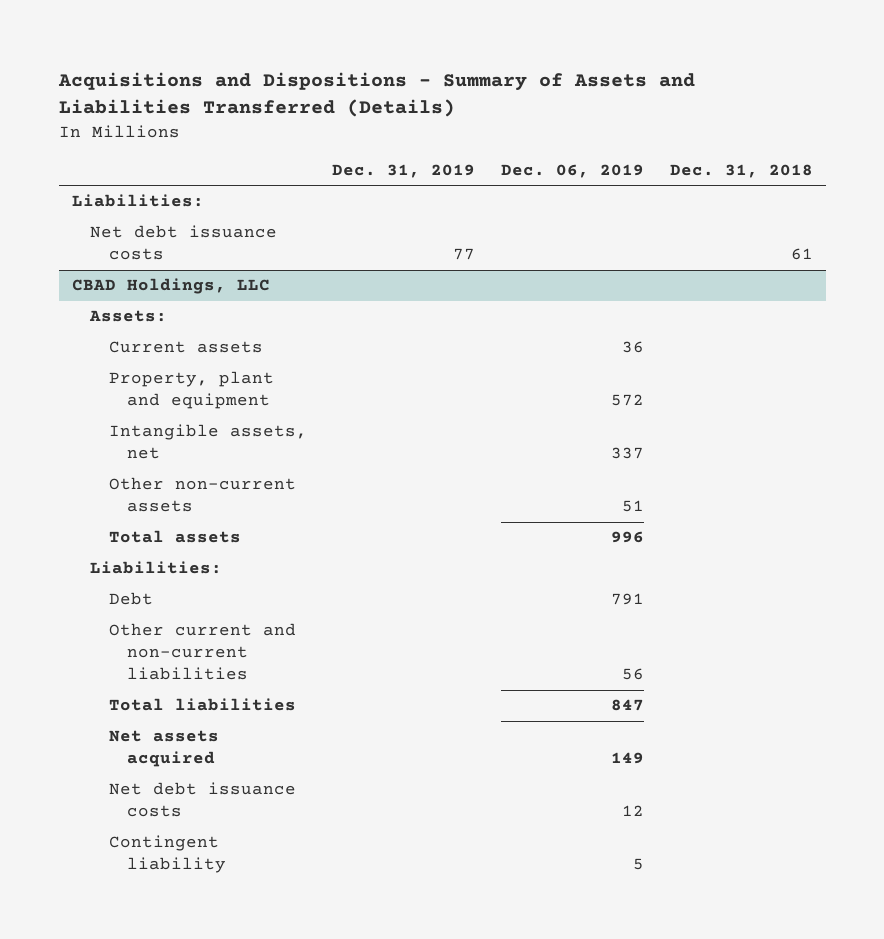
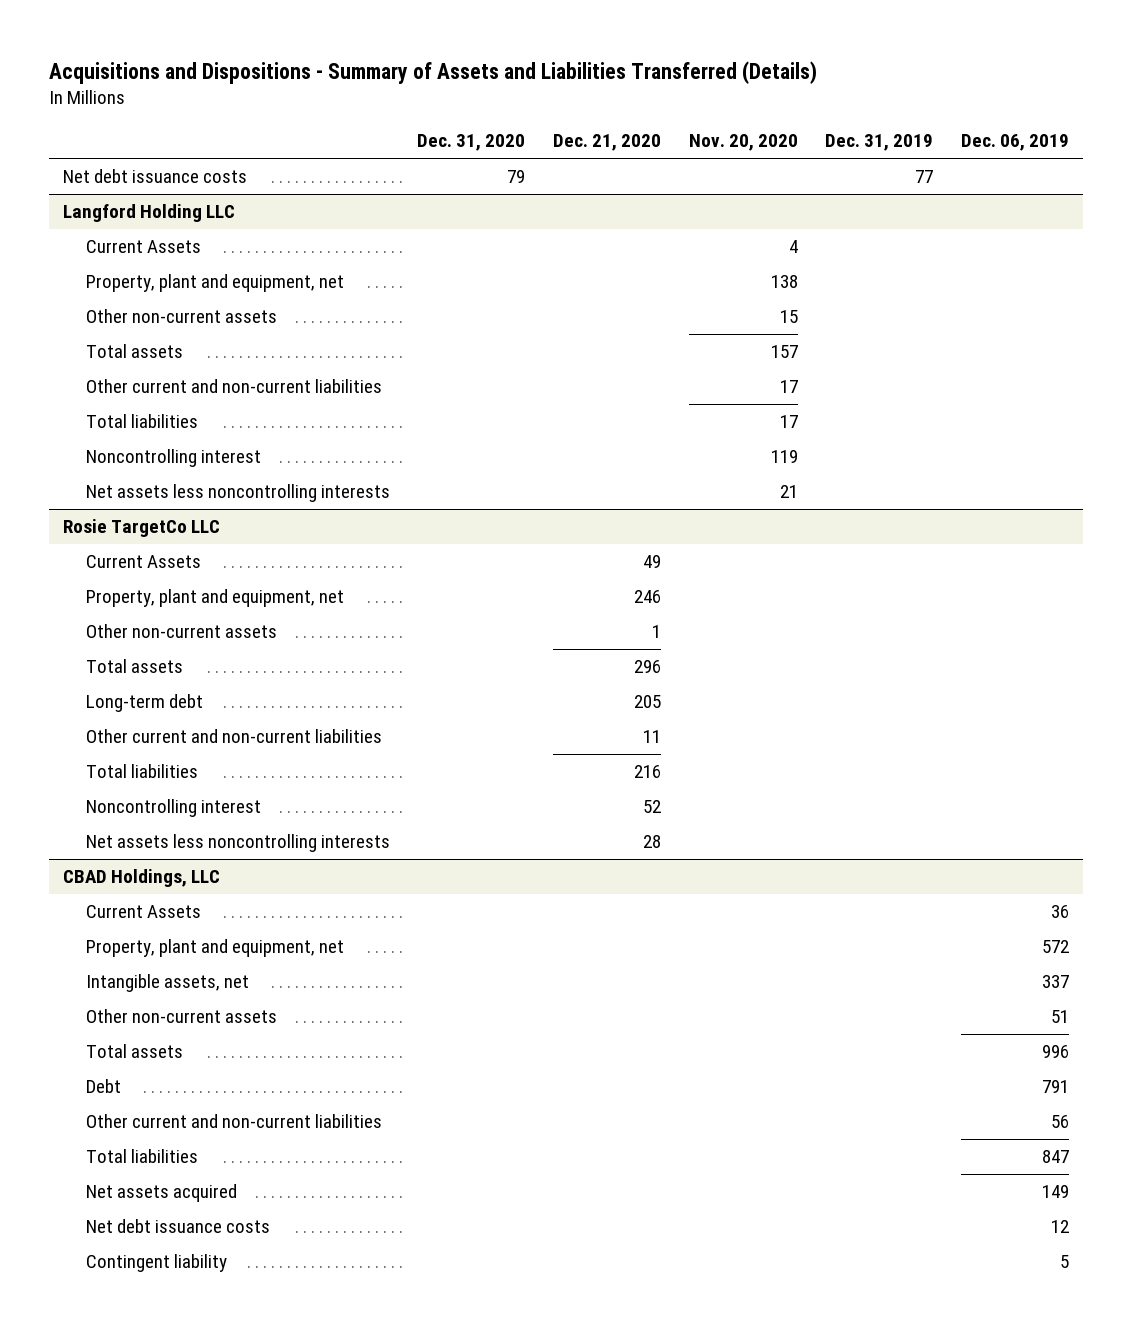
[669,163,813,178] Dec. 31, 2018 -> none
none -> [417,134,526,152] Dec. 31, 2020
none -> [553,134,662,152] Dec. 21, 2020
none -> [688,134,798,152] Nov. 20, 2020
[71,194,204,208] Liabilities: -> none
none -> [63,204,236,223] Langford Holding LLC
none -> [85,240,201,254] Current Assets
none -> [85,274,344,293] Property, plant and equipment, net
none -> [85,309,277,324] Other non-current assets
none -> [85,344,183,359] Total assets
none -> [85,379,382,394] Other current and non-current liabilities
none -> [85,414,198,429] Total liabilities
none -> [85,449,261,468] Noncontrolling interest
none -> [85,484,390,503] Net assets less noncontrolling interests
none -> [63,519,221,538] Rosie TargetCo LLC
none -> [85,555,201,569] Current Assets
none -> [85,589,344,608] Property, plant and equipment, net
none -> [85,624,277,639] Other non-current assets
none -> [85,659,183,674] Total assets
none -> [85,694,203,713] Long-term debt
none -> [85,729,382,744] Other current and non-current liabilities
none -> [85,764,198,779] Total liabilities
none -> [85,799,261,818] Noncontrolling interest
none -> [85,834,390,853] Net assets less noncontrolling interests
[89,310,168,323] Assets: -> none
[108,341,263,354] Current assets -> [85,905,201,919] Current Assets
[108,371,274,410] Property, plant and equipment -> [85,939,344,958] Property, plant and equipment, net
[90,561,223,575] Liabilities: -> none

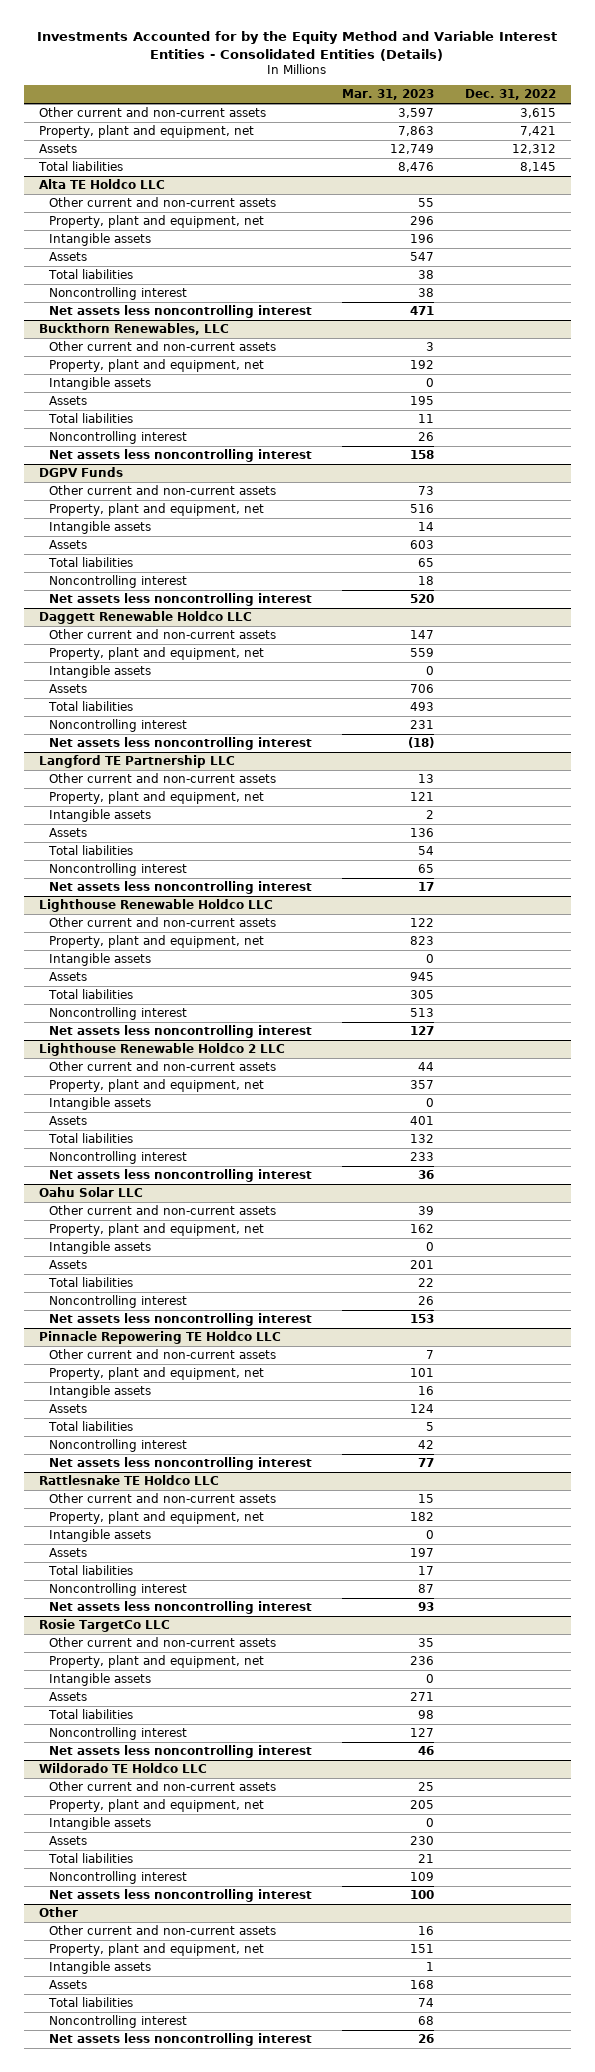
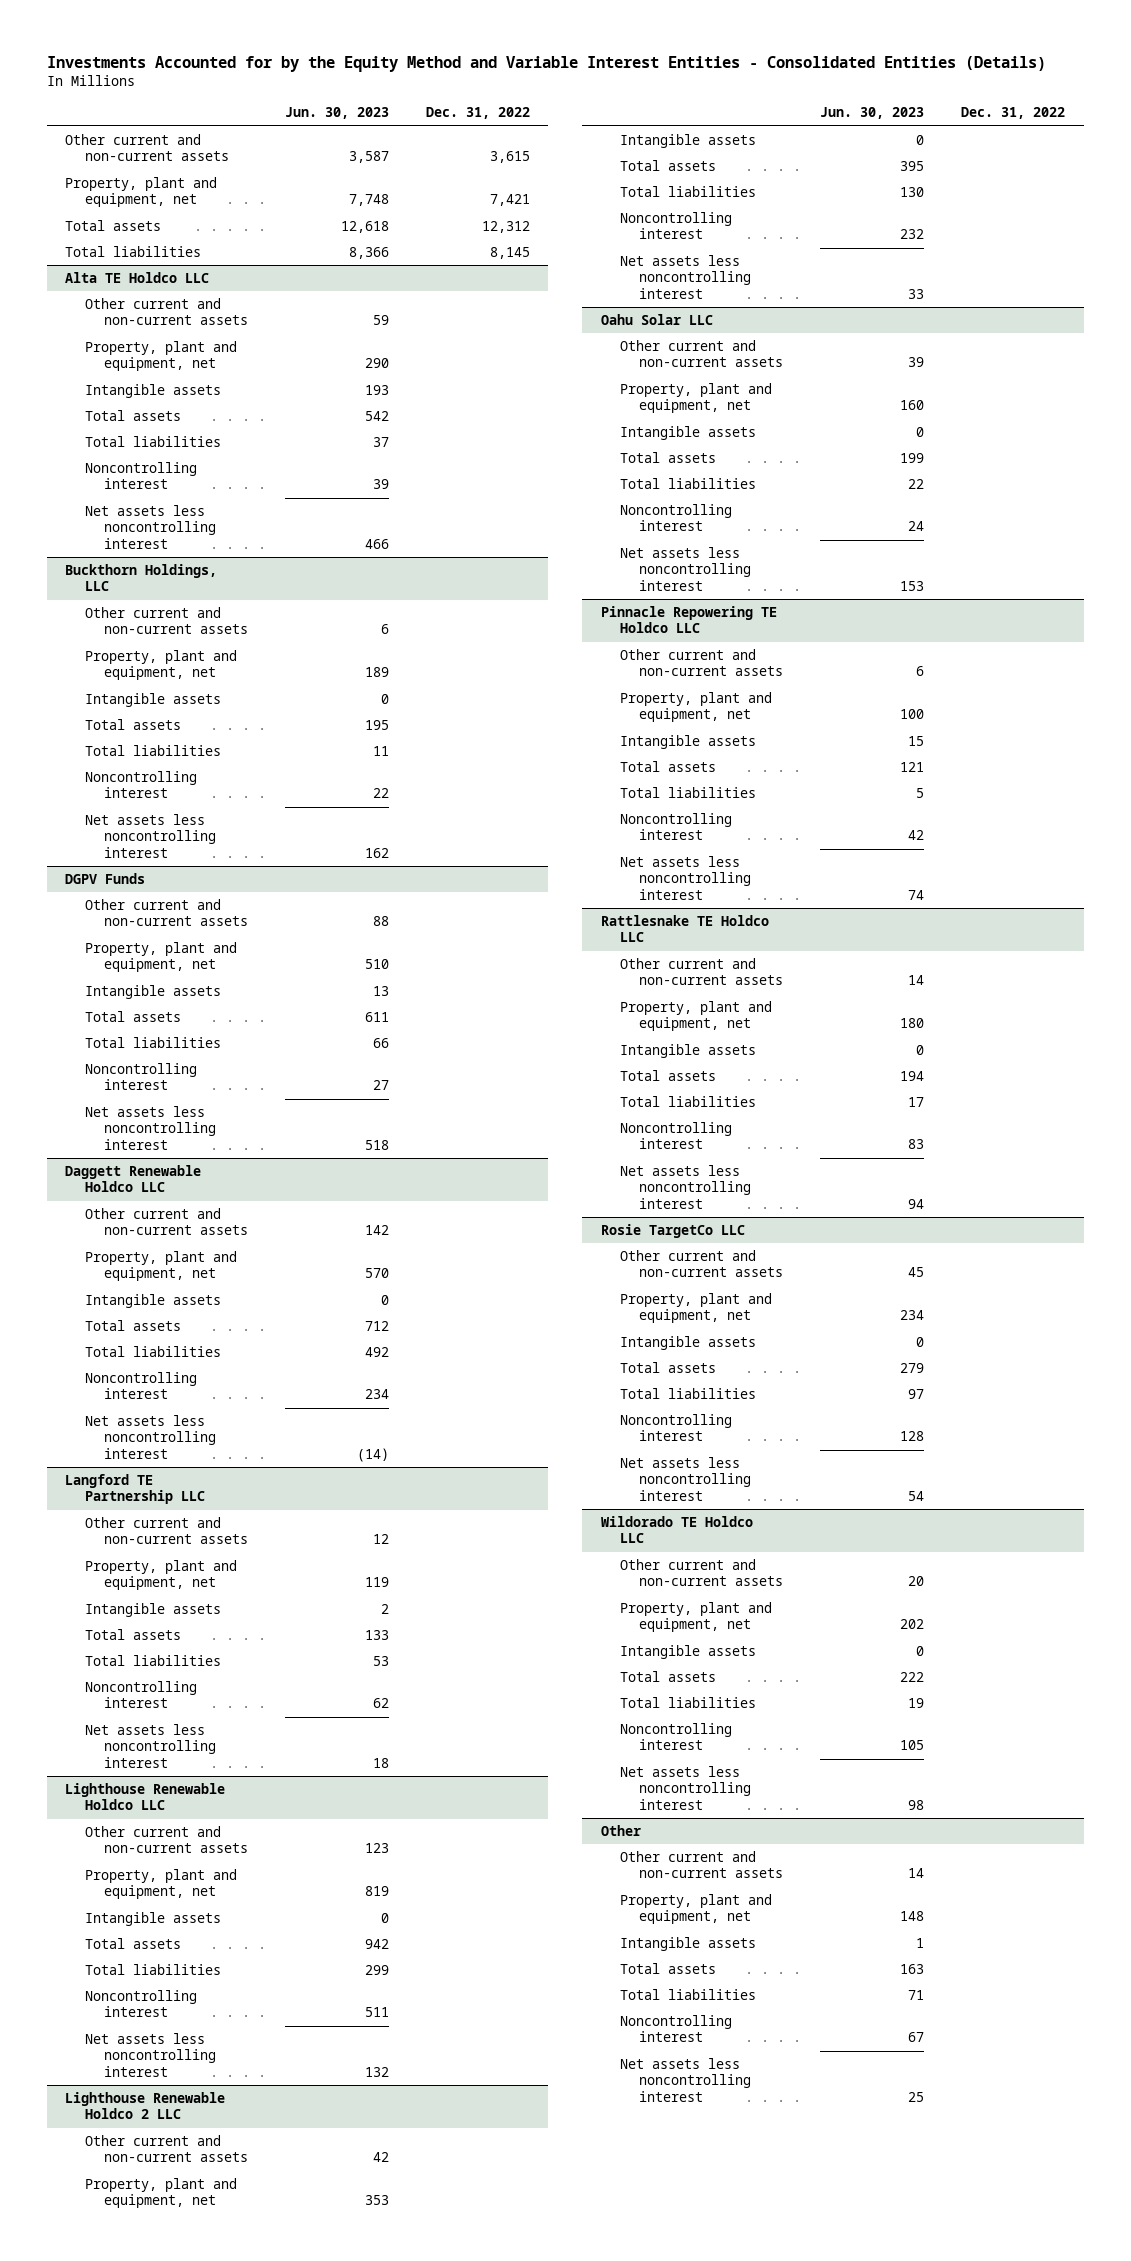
[342,89,435,101] Mar. 31, 2023 -> none
none -> [284,107,389,120] Jun. 30, 2023
[39,144,78,154] Assets -> [65,219,162,231] Total assets
[48,252,87,262] Assets -> [84,409,181,421] Total assets
[39,323,230,336] Buckthorn Renewables, LLC -> none
[48,341,276,352] Other current and non-current assets -> none
[48,359,264,373] Property, plant and equipment, net -> none
[48,377,151,391] Intangible assets -> none
[48,396,87,406] Assets -> none
[47,413,133,424] Total liabilities -> none
[48,431,187,445] Noncontrolling interest -> none
[48,449,312,463] Net assets less noncontrolling interest -> none
none -> [65,563,218,592] Buckthorn Holdings, LLC
none -> [84,606,248,635] Other current and non-current assets
none -> [84,649,237,681] Property, plant and equipment, net
none -> [84,692,221,707] Intangible assets
none -> [84,718,181,730] Total assets
none -> [84,744,221,756] Total liabilities
none -> [84,770,197,799] Noncontrolling interest
none -> [84,813,216,859] Net assets less noncontrolling interest
[48,540,87,550] Assets -> [84,1010,181,1022] Total assets
[48,684,87,694] Assets -> [84,1319,181,1331] Total assets
[48,828,87,838] Assets -> [84,1628,181,1640] Total assets
[48,972,87,982] Assets -> [84,1937,181,1949] Total assets
[48,1116,87,1126] Assets -> [619,159,716,171] Total assets
[48,1260,87,1270] Assets -> [619,451,716,463] Total assets
[48,1404,87,1414] Assets -> [619,760,716,772] Total assets
[48,1548,87,1558] Assets -> [619,1069,716,1081] Total assets
[48,1692,87,1702] Assets -> [619,1361,716,1373] Total assets
[48,1836,87,1846] Assets -> [619,1670,716,1682] Total assets
[48,1980,87,1990] Assets -> [619,1962,716,1974] Total assets

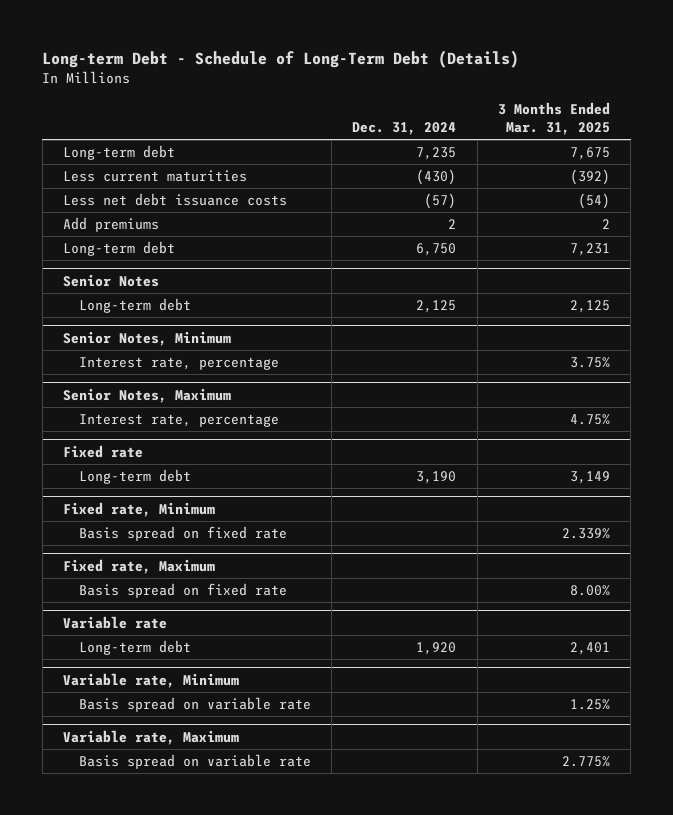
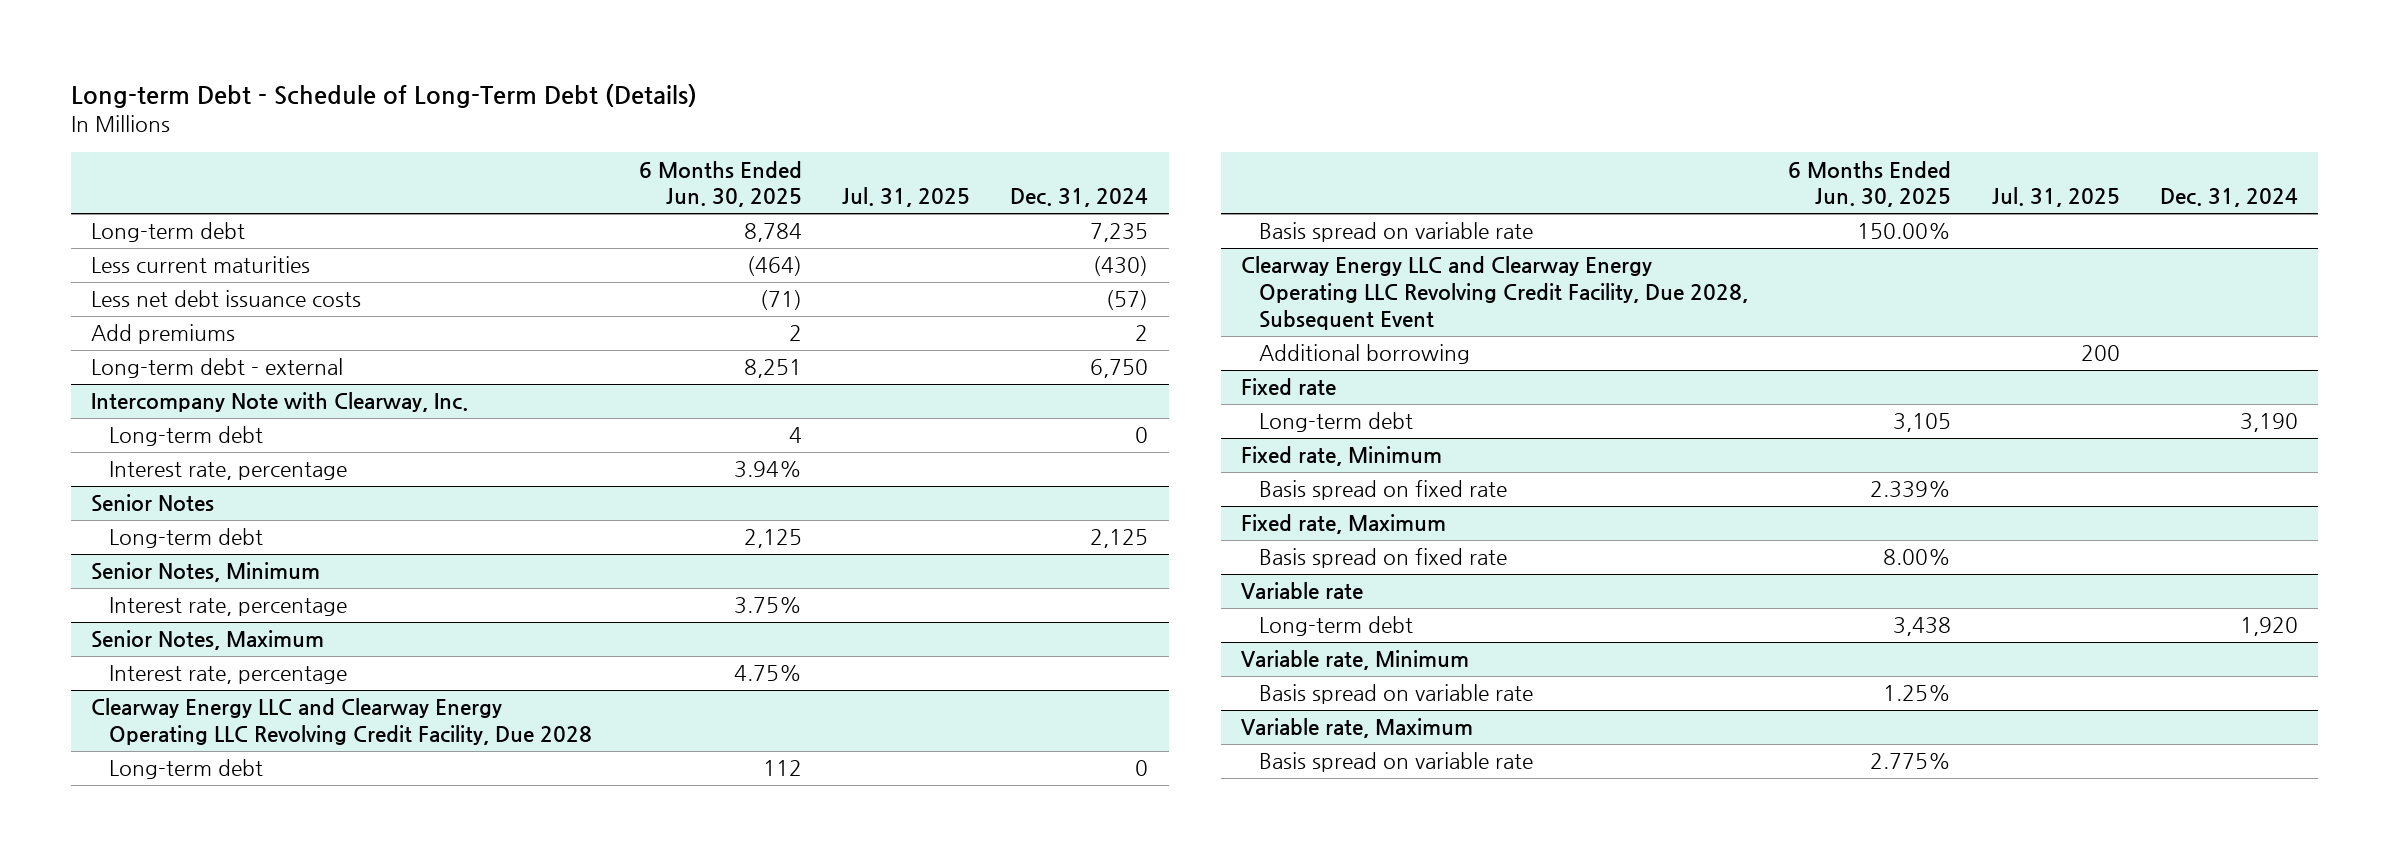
[497,102,610,135] 3 Months Ended Mar. 31, 2025 -> none
none -> [638,160,802,208] 6 Months Ended Jun. 30, 2025
none -> [842,187,971,208] Jul. 31, 2025
[63,241,176,257] Long-term debt -> [91,358,344,379] Long-term debt - external
none -> [91,392,469,413] Intercompany Note with Clearway, Inc.
none -> [109,426,264,447] Long-term debt
none -> [109,461,348,481] Interest rate, percentage
none -> [91,698,593,746] Clearway Energy LLC and Clearway Energy Operating LLC Revolving Credit Facility, Due 2028
none -> [109,759,264,780] Long-term debt
none -> [1258,222,1533,243] Basis spread on variable rate
none -> [1240,256,1748,330] Clearway Energy LLC and Clearway Energy Operating LLC Revolving Credit Facility, Due 2028, Subsequent Event
none -> [1258,344,1470,365] Additional borrowing

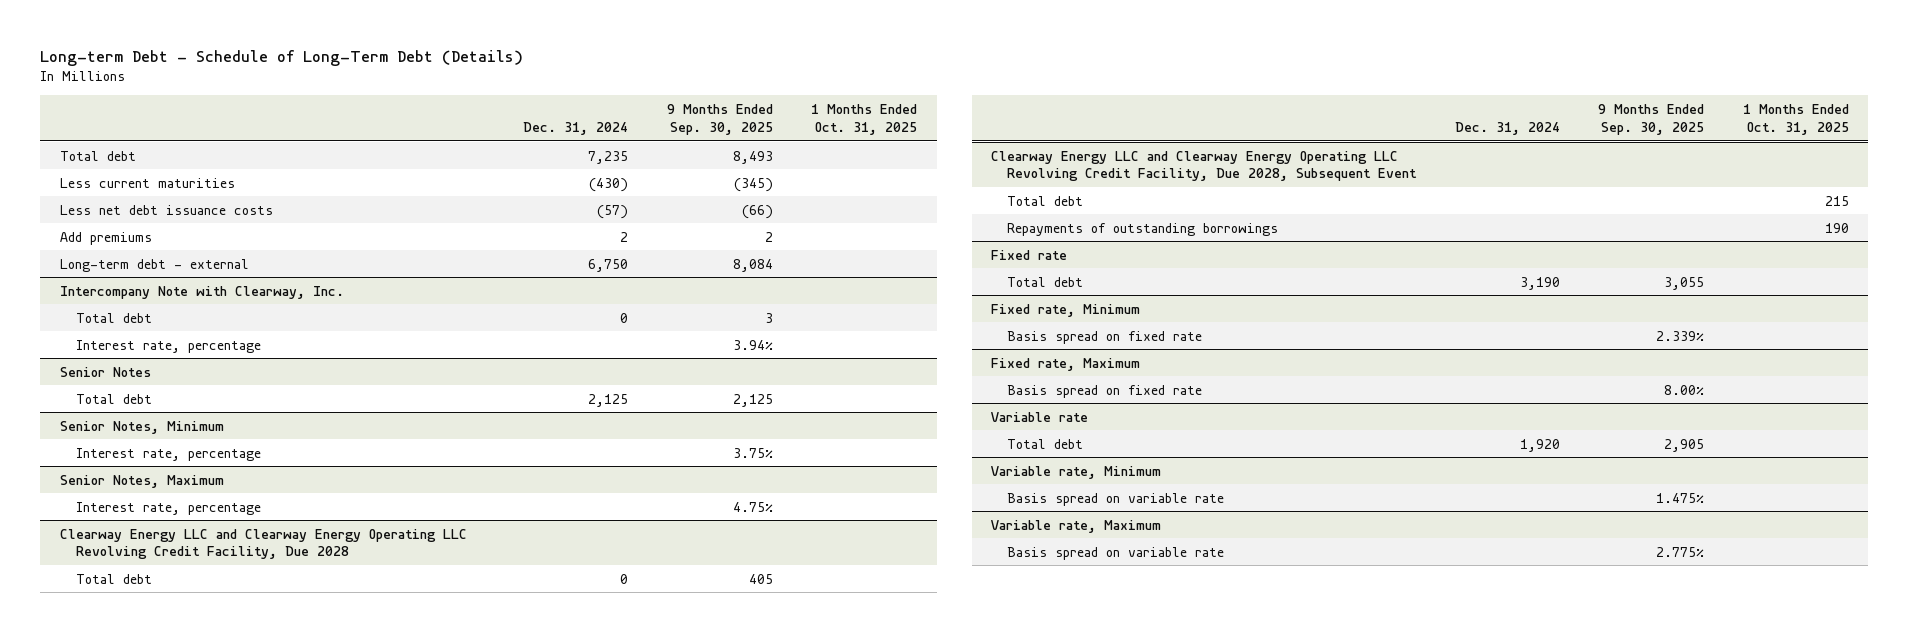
[638,160,802,208] 6 Months Ended Jun. 30, 2025 -> none
[842,187,971,208] Jul. 31, 2025 -> none
none -> [666,104,773,135] 9 Months Ended Sep. 30, 2025
none -> [811,104,918,135] 1 Months Ended Oct. 31, 2025
[91,222,246,243] Long-term debt -> [59,150,136,161] Total debt
[109,426,264,447] Long-term debt -> [75,312,152,323] Total debt
[109,528,264,549] Long-term debt -> [75,393,152,404] Total debt
[1258,222,1533,243] Basis spread on variable rate -> none
[109,759,264,780] Long-term debt -> [75,573,152,584] Total debt
[1258,344,1470,365] Additional borrowing -> none
none -> [1007,195,1084,206] Total debt
none -> [1007,222,1279,236] Repayments of outstanding borrowings
[1258,412,1413,433] Long-term debt -> [1007,276,1084,287] Total debt
[1258,616,1413,637] Long-term debt -> [1007,438,1084,449] Total debt

